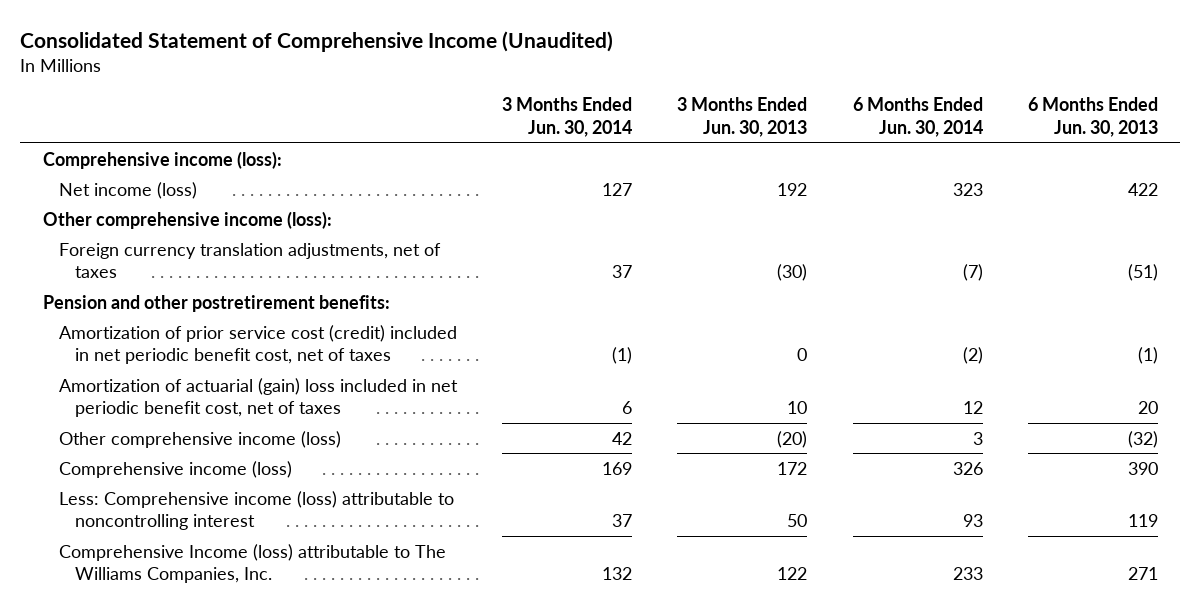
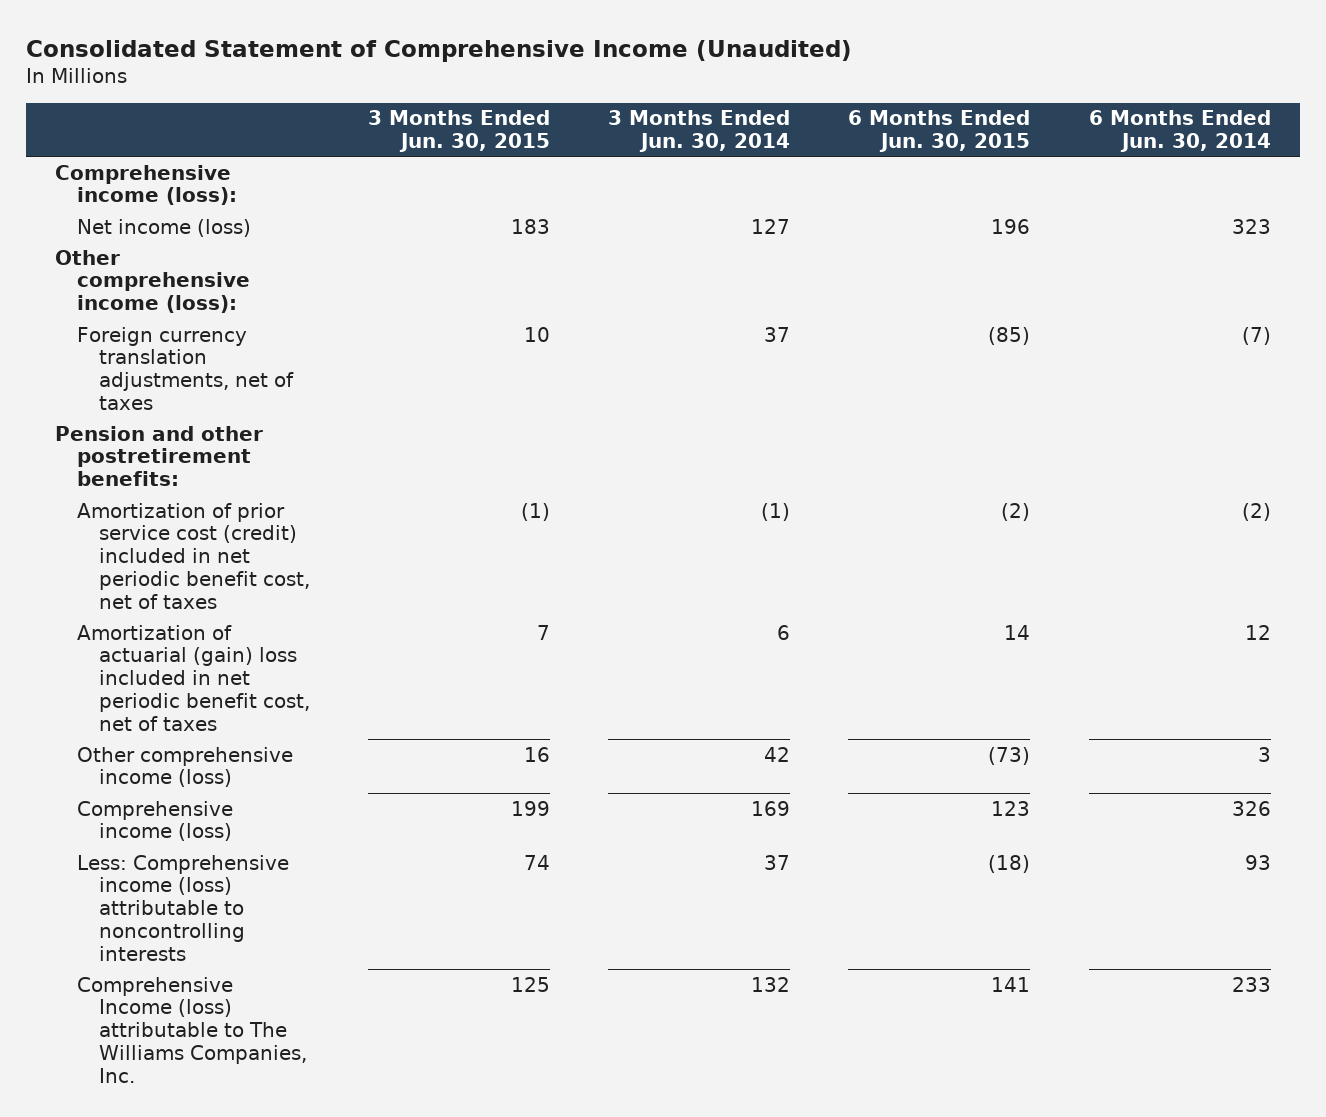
[677,97,808,137] 3 Months Ended Jun. 30, 2013 -> none
[1027,97,1158,137] 6 Months Ended Jun. 30, 2013 -> none
none -> [367,110,550,153] 3 Months Ended Jun. 30, 2015
none -> [848,110,1031,153] 6 Months Ended Jun. 30, 2015
[58,490,454,531] Less: Comprehensive income (loss) attributable to noncontrolling interest -> [77,854,290,962] Less: Comprehensive income (loss) attributable to noncontrolling interests

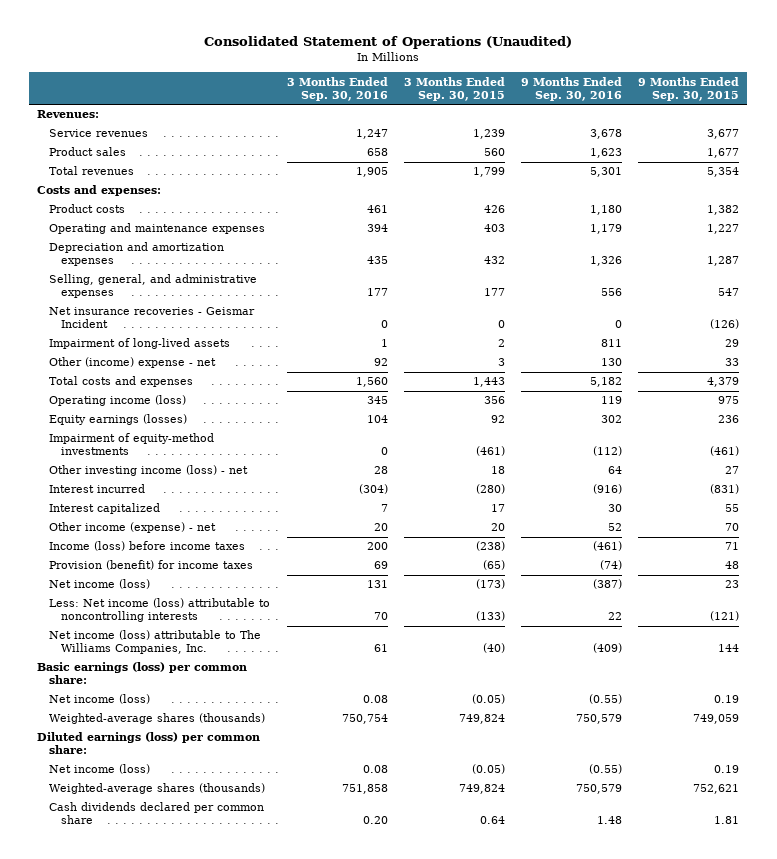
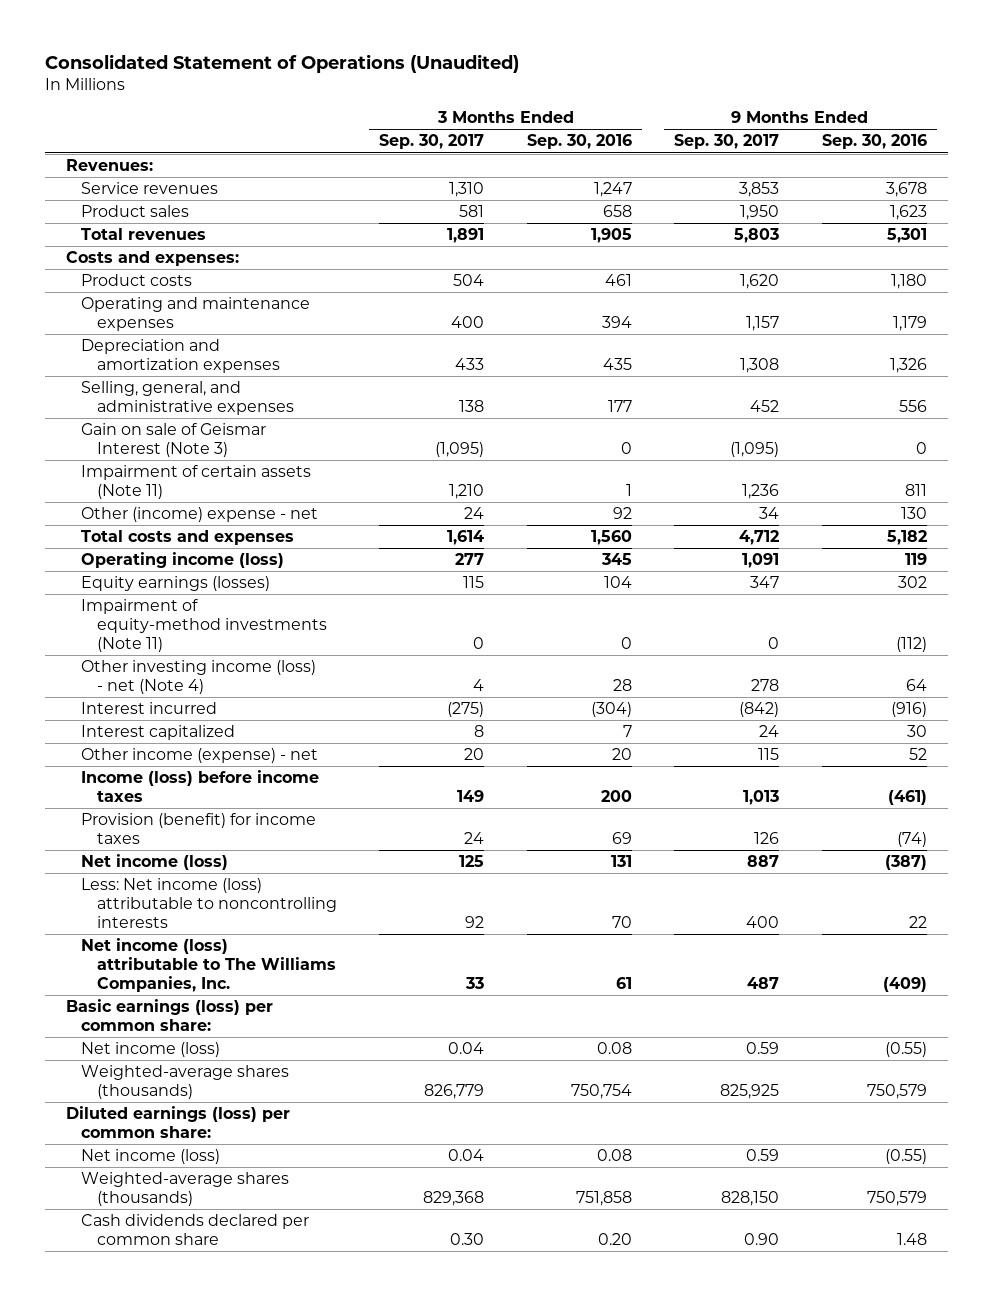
[403,76,505,101] 3 Months Ended Sep. 30, 2015 -> none
[638,76,740,101] 9 Months Ended Sep. 30, 2015 -> none
none -> [379,134,485,150] Sep. 30, 2017
none -> [674,134,780,150] Sep. 30, 2017
[49,307,256,329] Net insurance recoveries - Geismar Incident -> none
none -> [81,423,267,458] Gain on sale of Geismar Interest (Note 3)
[49,338,231,350] Impairment of long-lived assets -> [81,465,312,500] Impairment of certain assets (Note 11)
[49,433,215,456] Impairment of equity-method investments -> [81,599,328,653] Impairment of equity-method investments (Note 11)
[49,465,249,477] Other investing income (loss) - net -> [81,660,317,695] Other investing income (loss) - net (Note 4)

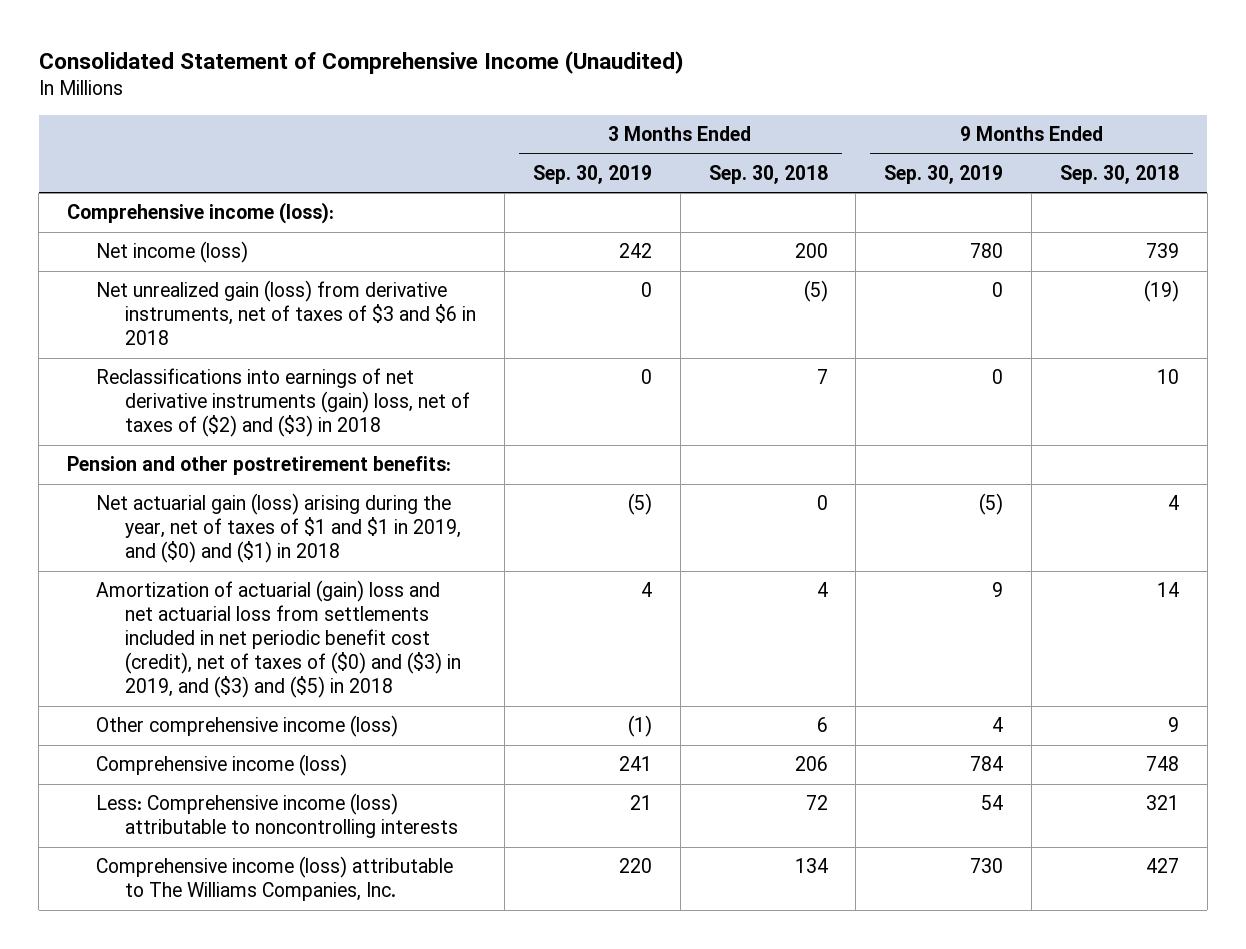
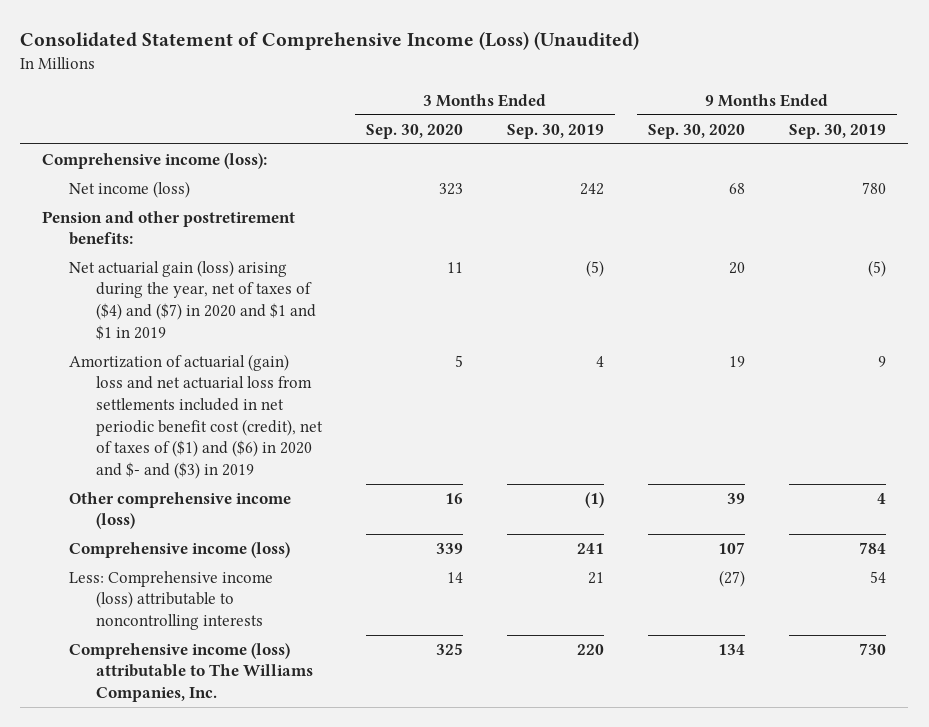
[38,51,684,75] Consolidated Statement of Comprehensive Income (Unaudited) -> [20,31,640,51] Consolidated Statement of Comprehensive Income (Loss) (Unaudited)
[708,164,828,184] Sep. 30, 2018 -> none
[1060,164,1180,184] Sep. 30, 2018 -> none
none -> [365,123,463,139] Sep. 30, 2020
none -> [648,123,746,139] Sep. 30, 2020
[96,280,477,346] Net unrealized gain (loss) from derivative instruments, net of taxes of $3 and $6 in 2018 -> none
[96,368,471,438] Reclassifications into earnings of net derivative instruments (gain) loss, net of taxes of ($2) and ($3) in 2018 -> none
[96,493,462,564] Net actuarial gain (loss) arising during the year, net of taxes of $1 and $1 in 2019, and ($0) and ($1) in 2018 -> [69,259,316,340] Net actuarial gain (loss) arising during the year, net of taxes of ($4) and ($7) in 2020 and $1 and $1 in 2019
[96,580,462,699] Amortization of actuarial (gain) loss and net actuarial loss from settlements included in net periodic benefit cost (credit), net of taxes of ($0) and ($3) in 2019, and ($3) and ($5) in 2018 -> [69,353,323,479] Amortization of actuarial (gain) loss and net actuarial loss from settlements included in net periodic benefit cost (credit), net of taxes of ($1) and ($6) in 2020 and $- and ($3) in 2019

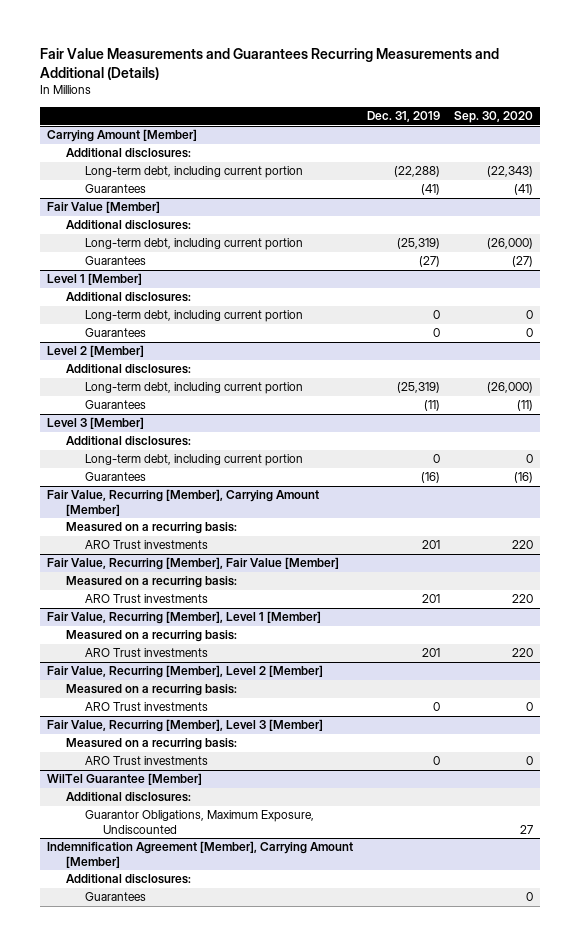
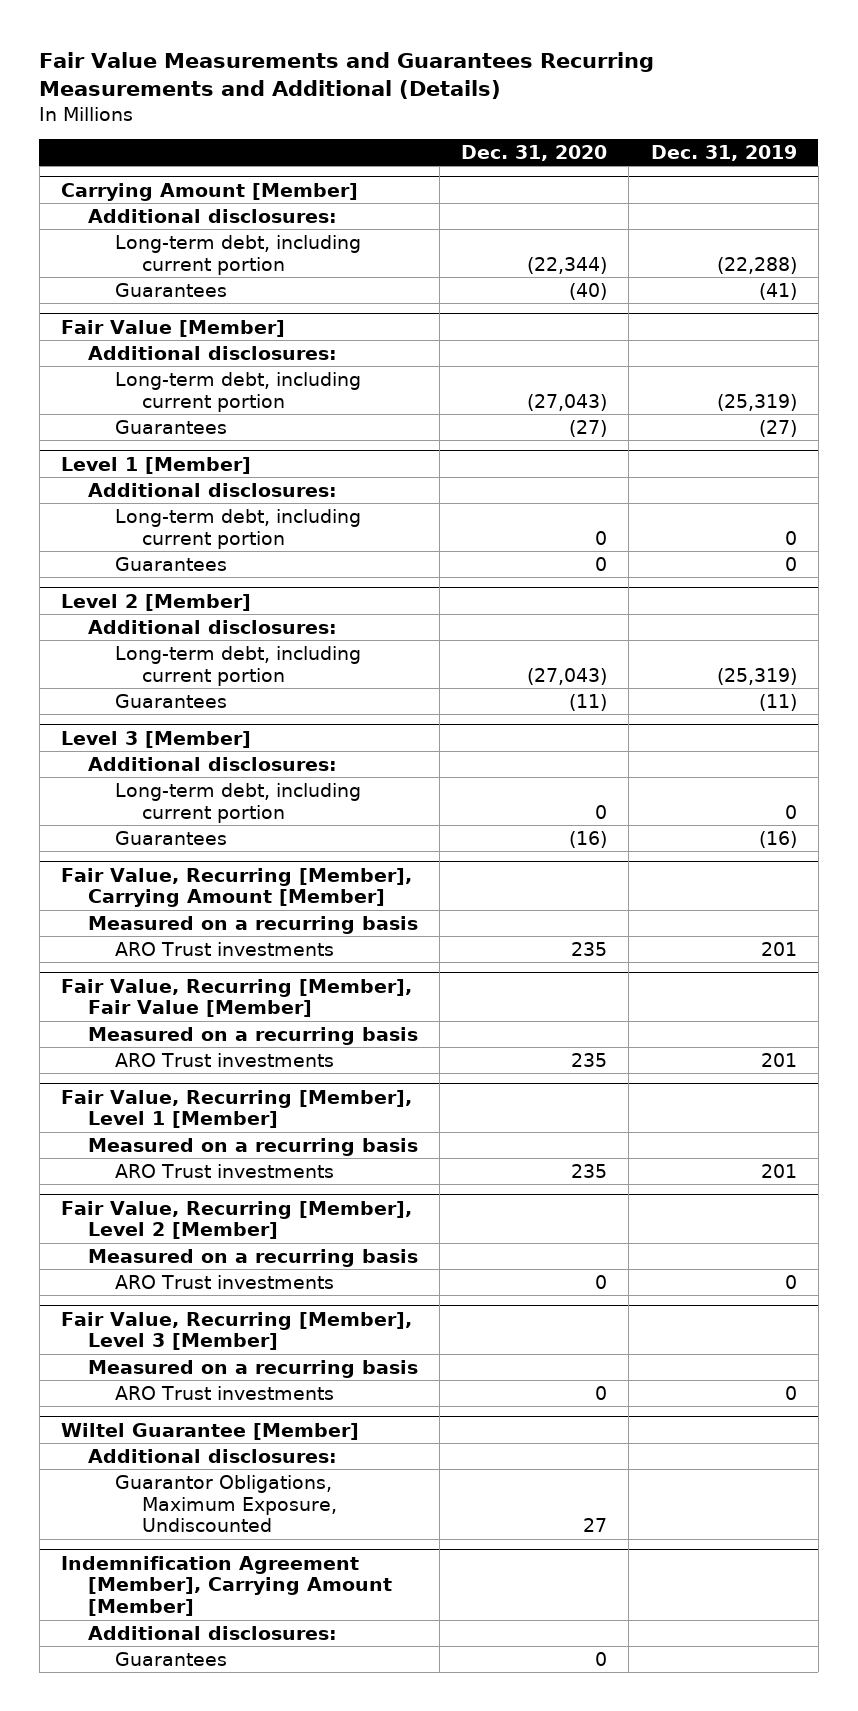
[454,111,534,124] Sep. 30, 2020 -> none
none -> [461,144,608,161] Dec. 31, 2020
[66,522,238,535] Measured on a recurring basis: -> [87,915,418,934] Measured on a recurring basis
[66,576,238,589] Measured on a recurring basis: -> [87,1026,418,1045] Measured on a recurring basis
[66,630,238,643] Measured on a recurring basis: -> [87,1137,418,1156] Measured on a recurring basis
[66,684,238,697] Measured on a recurring basis: -> [87,1248,418,1267] Measured on a recurring basis
[66,738,238,751] Measured on a recurring basis: -> [87,1359,418,1378] Measured on a recurring basis
[47,773,203,786] WilTel Guarantee [Member] -> [60,1422,359,1440] Wiltel Guarantee [Member]

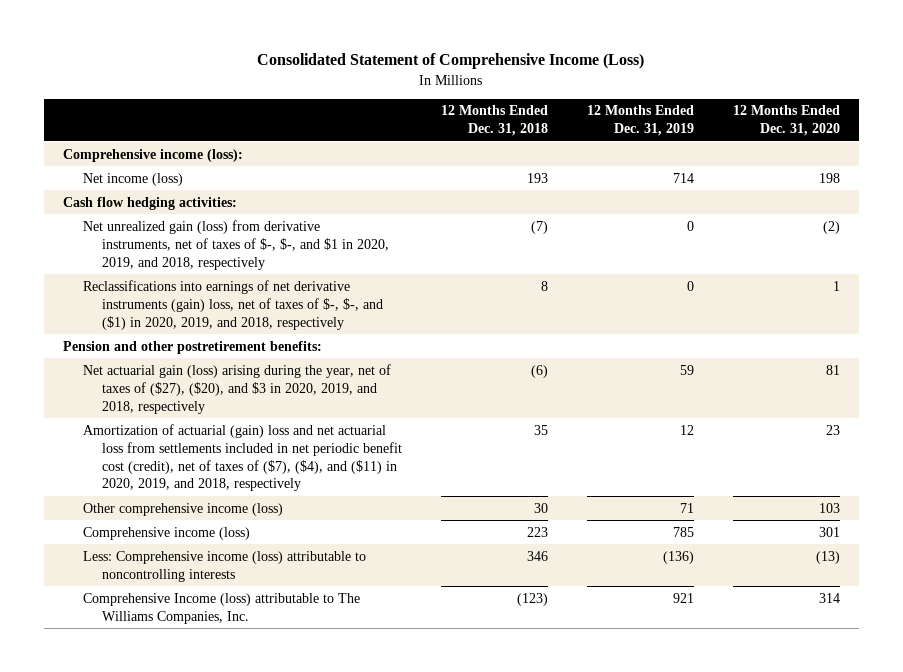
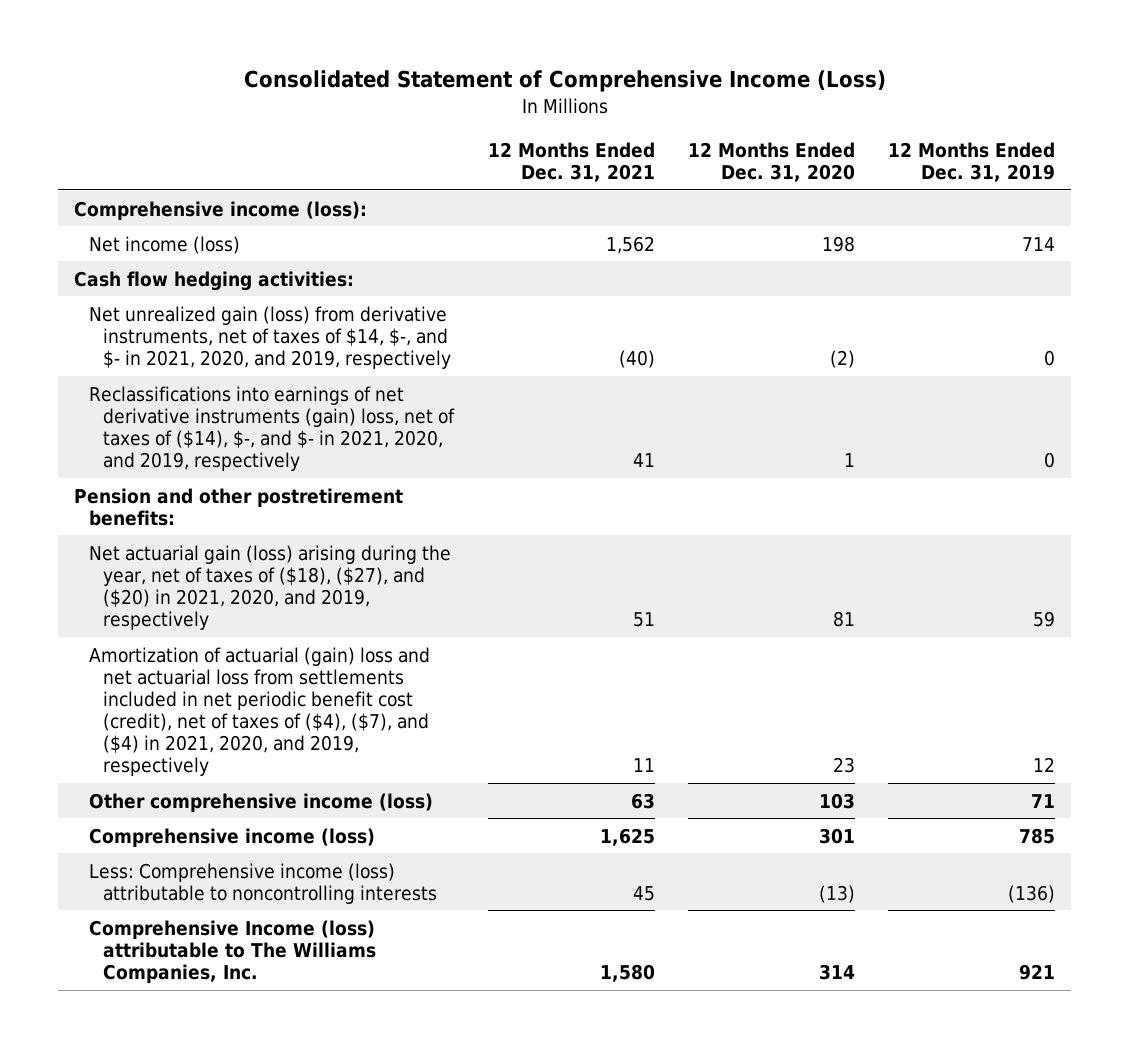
[441,105,549,137] 12 Months Ended Dec. 31, 2018 -> none
none -> [487,141,655,182] 12 Months Ended Dec. 31, 2021
[82,219,390,270] Net unrealized gain (loss) from derivative instruments, net of taxes of $-, $-, and $1 in 2020, 2019, and 2018, respectively -> [88,305,452,369] Net unrealized gain (loss) from derivative instruments, net of taxes of $14, $-, and $- in 2021, 2020, and 2019, respectively
[82,279,384,330] Reclassifications into earnings of net derivative instruments (gain) loss, net of taxes of $-, $-, and ($1) in 2020, 2019, and 2018, respectively -> [88,385,456,471] Reclassifications into earnings of net derivative instruments (gain) loss, net of taxes of ($14), $-, and $- in 2021, 2020, and 2019, respectively
[82,363,391,414] Net actuarial gain (loss) arising during the year, net of taxes of ($27), ($20), and $3 in 2020, 2019, and 2018, respectively -> [88,544,451,630] Net actuarial gain (loss) arising during the year, net of taxes of ($18), ($27), and ($20) in 2021, 2020, and 2019, respectively
[82,423,403,492] Amortization of actuarial (gain) loss and net actuarial loss from settlements included in net periodic benefit cost (credit), net of taxes of ($7), ($4), and ($11) in 2020, 2019, and 2018, respectively -> [88,646,430,777] Amortization of actuarial (gain) loss and net actuarial loss from settlements included in net periodic benefit cost (credit), net of taxes of ($4), ($7), and ($4) in 2021, 2020, and 2019, respectively

